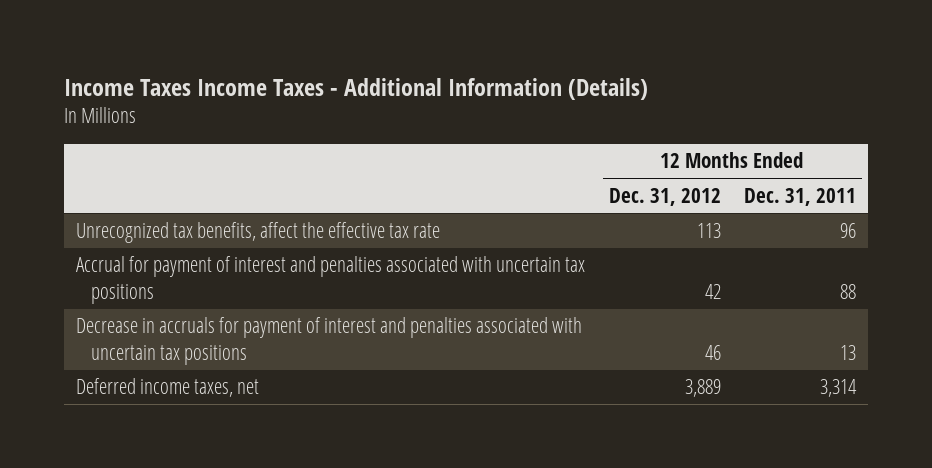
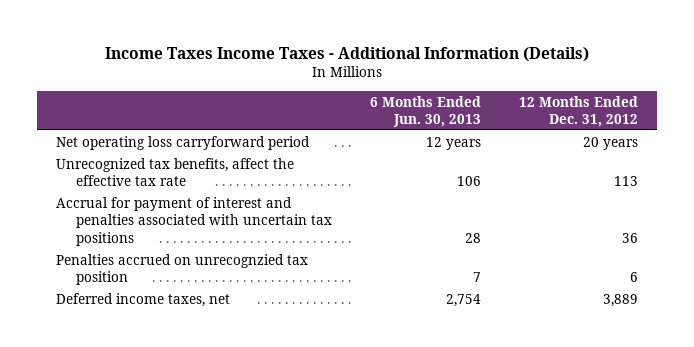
[744,187,857,206] Dec. 31, 2011 -> none
none -> [369,95,481,128] 6 Months Ended Jun. 30, 2013
none -> [56,135,311,150] Net operating loss carryforward period
[75,317,582,365] Decrease in accruals for payment of interest and penalties associated with uncertain tax positions -> none
[704,283,721,299] 42 -> [621,232,638,243] 36
none -> [56,253,309,286] Penalties accrued on unrecognzied tax position

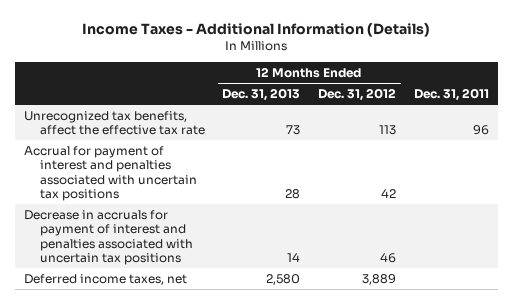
[105,46,590,62] Income Taxes Income Taxes - Additional Information (Details) -> [82,22,431,37] Income Taxes - Additional Information (Details)
[369,95,481,128] 6 Months Ended Jun. 30, 2013 -> none
none -> [222,88,301,102] Dec. 31, 2013
none -> [413,88,489,102] Dec. 31, 2011
[56,135,311,150] Net operating loss carryforward period -> none
[56,253,309,286] Penalties accrued on unrecognzied tax position -> none
[621,232,638,243] 36 -> [381,189,397,199] 42
none -> [23,209,193,266] Decrease in accruals for payment of interest and penalties associated with uncertain tax positions

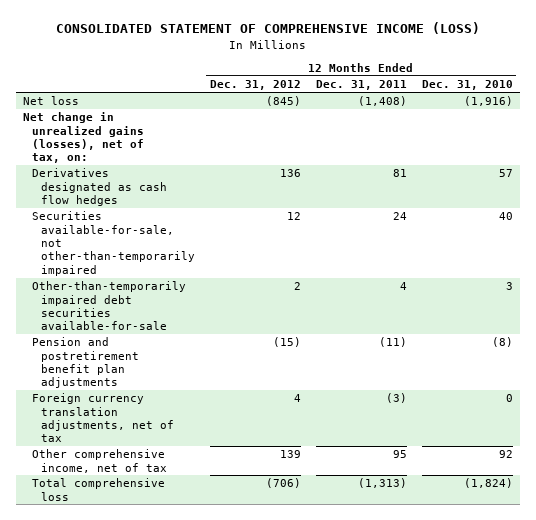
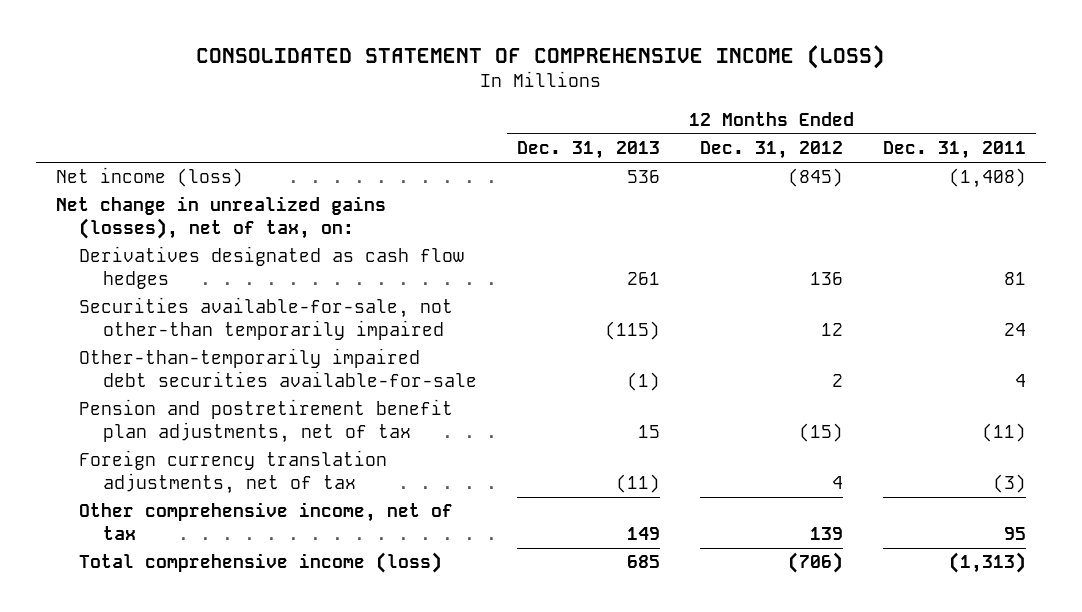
[421,80,513,91] Dec. 31, 2010 -> none
none -> [517,141,661,160] Dec. 31, 2013
[23,96,80,106] Net loss -> [55,167,243,188] Net income (loss)
[32,211,196,276] Securities available-for-sale, not other-than-temporarily impaired -> [79,297,454,340] Securities available-for-sale, not other-than temporarily impaired
[32,337,140,389] Pension and postretirement benefit plan adjustments -> [79,399,454,443] Pension and postretirement benefit plan adjustments, net of tax
[32,478,166,501] Total comprehensive loss -> [79,552,443,574] Total comprehensive income (loss)

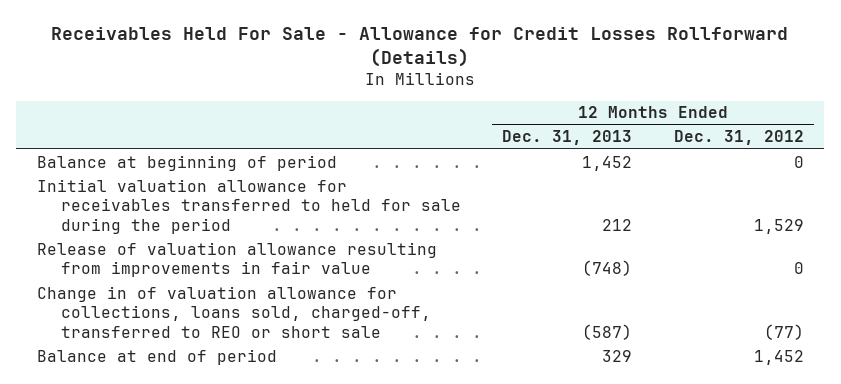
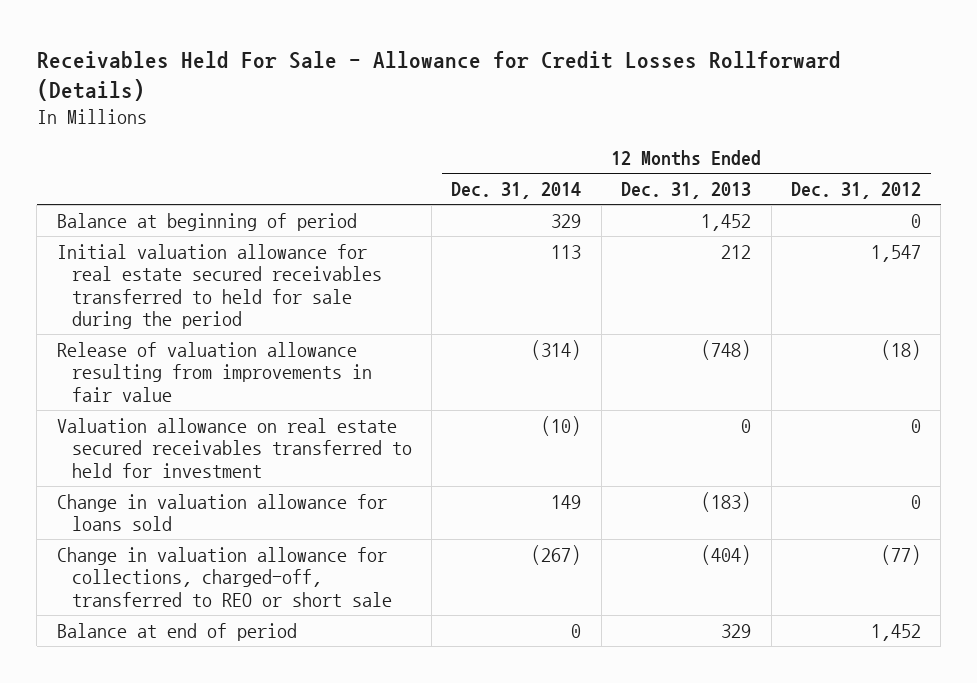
none -> [451,182,582,200] Dec. 31, 2014
[36,178,462,234] Initial valuation allowance for receivables transferred to held for sale during the period -> [56,243,382,330] Initial valuation allowance for real estate secured receivables transferred to held for sale during the period
[753,218,804,234] 1,529 -> [870,244,921,262] 1,547
[793,262,804,275] 0 -> [880,339,921,360] (18)
none -> [56,417,412,478] Valuation allowance on real estate secured receivables transferred to held for investment
none -> [56,493,387,532] Change in valuation allowance for loans sold
[36,285,432,338] Change in of valuation allowance for collections, loans sold, charged-off, transferred to REO or short sale -> [56,546,392,607] Change in valuation allowance for collections, charged-off, transferred to REO or short sale
[582,323,633,340] (587) -> [701,544,752,565] (404)

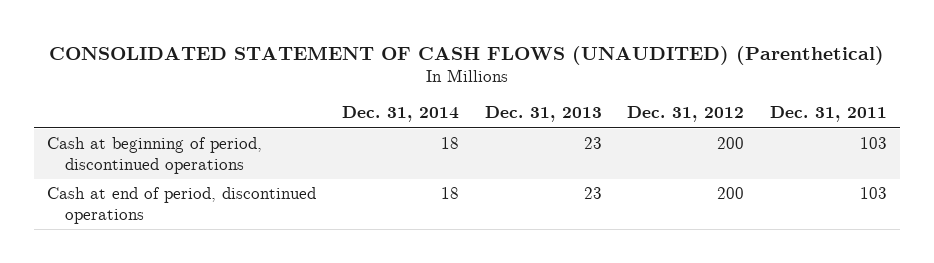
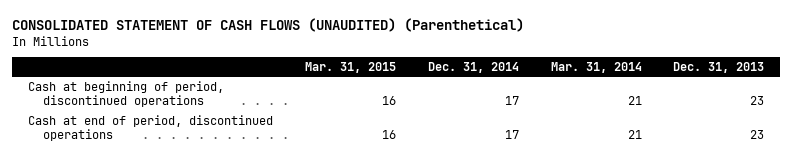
[627,106,745,123] Dec. 31, 2012 -> none
[770,106,888,123] Dec. 31, 2011 -> none
none -> [304,61,396,73] Mar. 31, 2015
none -> [550,61,642,73] Mar. 31, 2014
[440,137,459,150] 18 -> [504,96,519,106] 17
[440,187,459,200] 18 -> [504,130,519,140] 17

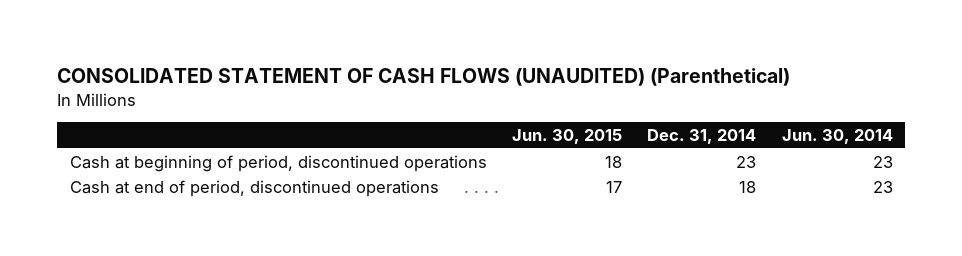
[304,61,396,73] Mar. 31, 2015 -> none
[550,61,642,73] Mar. 31, 2014 -> none
[673,61,765,73] Dec. 31, 2013 -> none
none -> [512,129,623,145] Jun. 30, 2015
none -> [781,129,893,145] Jun. 30, 2014
[504,96,519,106] 17 -> [736,155,757,168] 23
[504,130,519,140] 17 -> [739,180,757,193] 18

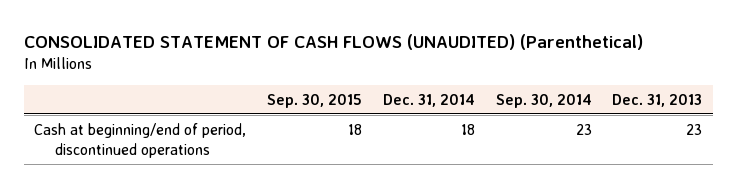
[512,129,623,145] Jun. 30, 2015 -> none
[781,129,893,145] Jun. 30, 2014 -> none
none -> [266,93,362,108] Sep. 30, 2015
none -> [495,93,592,108] Sep. 30, 2014
none -> [612,93,703,107] Dec. 31, 2013
[69,179,439,197] Cash at end of period, discontinued operations -> none
[69,154,487,172] Cash at beginning of period, discontinued operations -> [34,122,247,158] Cash at beginning/end of period, discontinued operations
[736,155,757,168] 23 -> [460,123,475,135] 18

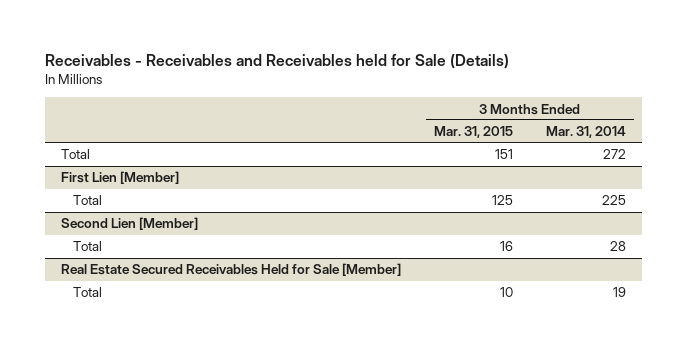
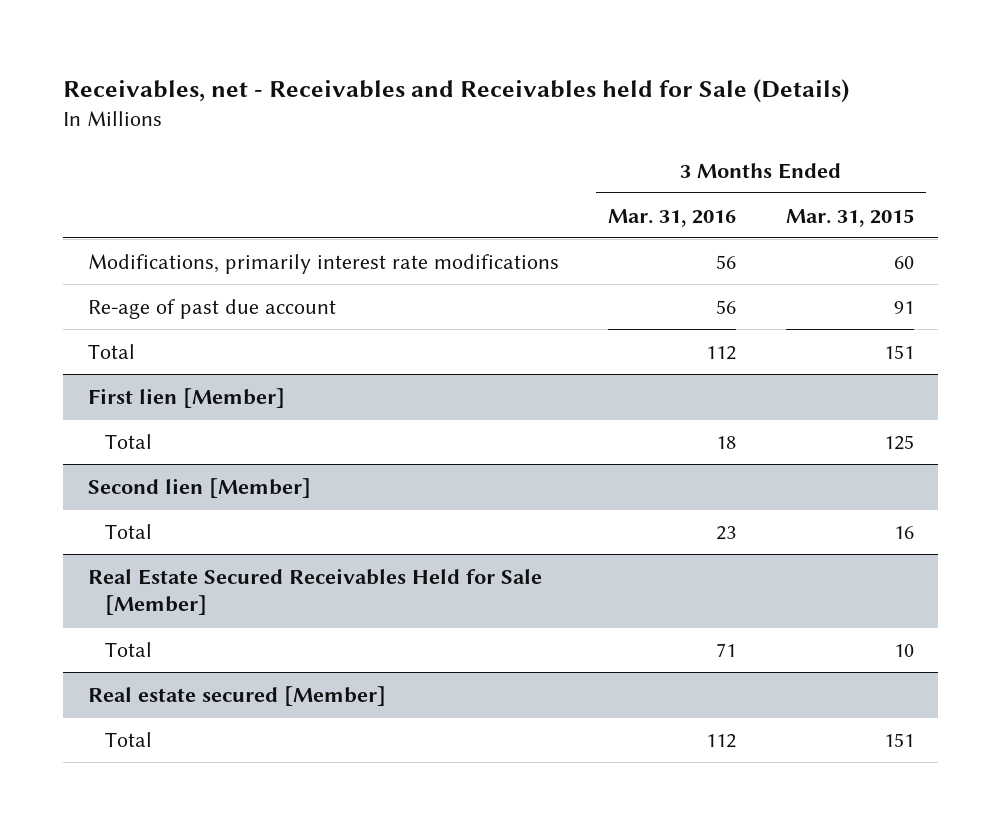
[44,53,509,69] Receivables - Receivables and Receivables held for Sale (Details) -> [62,78,849,103] Receivables, net - Receivables and Receivables held for Sale (Details)
[545,126,626,139] Mar. 31, 2014 -> none
none -> [608,208,737,227] Mar. 31, 2016
none -> [87,253,559,274] Modifications, primarily interest rate modifications
none -> [87,298,336,319] Re-age of past due account
[61,171,180,185] First Lien [Member] -> [87,387,285,408] First lien [Member]
[61,217,199,231] Second Lien [Member] -> [87,477,311,498] Second lien [Member]
none -> [87,685,386,706] Real estate secured [Member]
none -> [105,731,153,747] Total

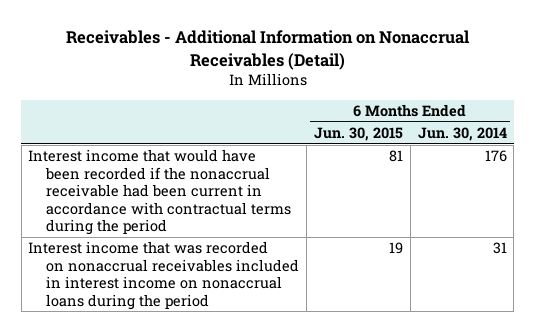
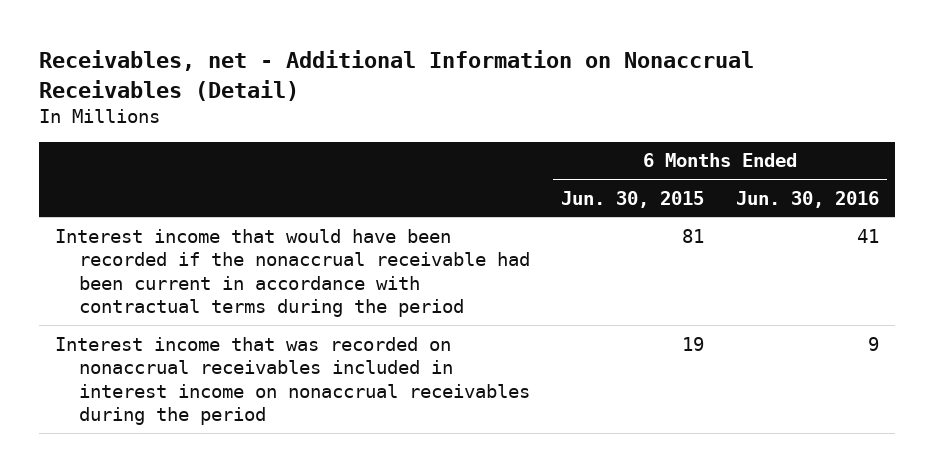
[65,30,469,70] Receivables - Additional Information on Nonaccrual Receivables (Detail) -> [39,50,755,101] Receivables, net - Additional Information on Nonaccrual Receivables (Detail)
[417,126,507,141] Jun. 30, 2014 -> none
none -> [736,190,880,208] Jun. 30, 2016
[28,241,300,310] Interest income that was recorded on nonaccrual receivables included in interest income on nonaccrual loans during the period -> [55,336,530,426] Interest income that was recorded on nonaccrual receivables included in interest income on nonaccrual receivables during the period

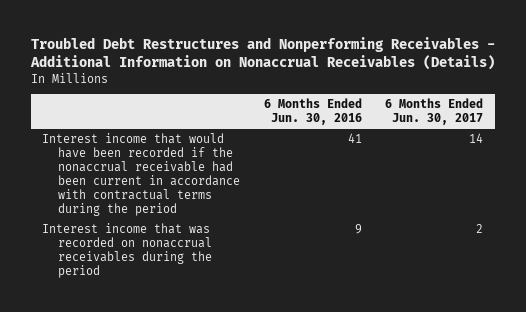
[39,50,755,101] Receivables, net - Additional Information on Nonaccrual Receivables (Detail) -> [29,36,495,70] Troubled Debt Restructures and Nonperforming Receivables - Additional Information on Nonaccrual Receivables (Details)
[561,190,705,208] Jun. 30, 2015 -> none
none -> [385,98,484,126] 6 Months Ended Jun. 30, 2017
[55,336,530,426] Interest income that was recorded on nonaccrual receivables included in interest income on nonaccrual receivables during the period -> [42,223,213,279] Interest income that was recorded on nonaccrual receivables during the period

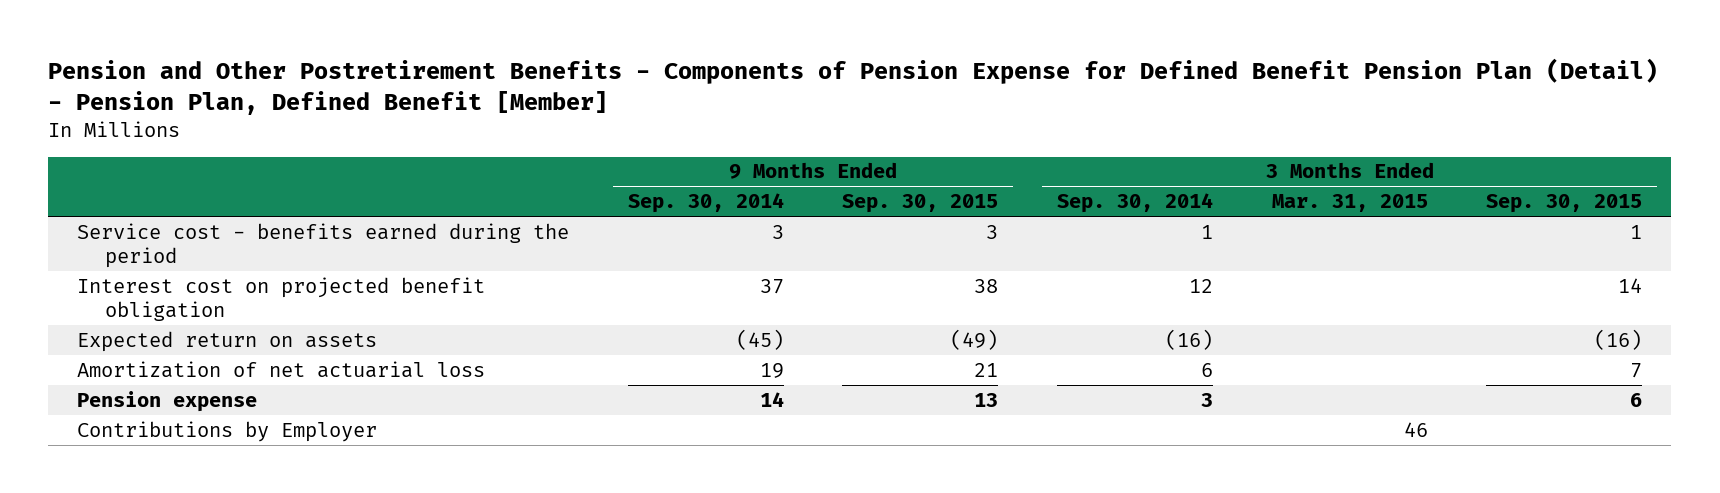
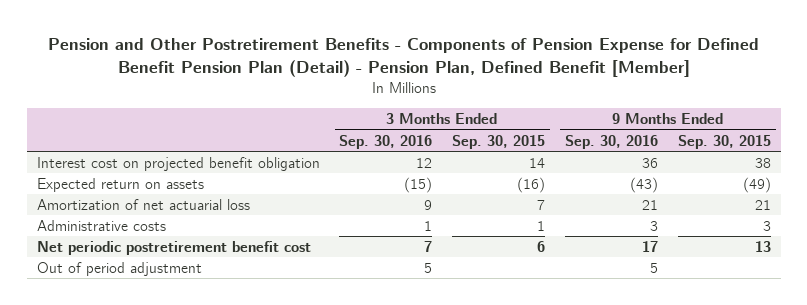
[627,193,784,214] Sep. 30, 2014 -> none
[1057,193,1214,214] Sep. 30, 2014 -> none
[1271,194,1428,213] Mar. 31, 2015 -> none
none -> [339,134,433,149] Sep. 30, 2016
none -> [564,134,658,149] Sep. 30, 2016
[77,222,570,268] Service cost - benefits earned during the period -> none
[77,420,378,442] Contributions by Employer -> none
none -> [36,219,166,231] Administrative costs
[77,390,258,412] Pension expense -> [36,240,311,255] Net periodic postretirement benefit cost
none -> [36,261,202,276] Out of period adjustment

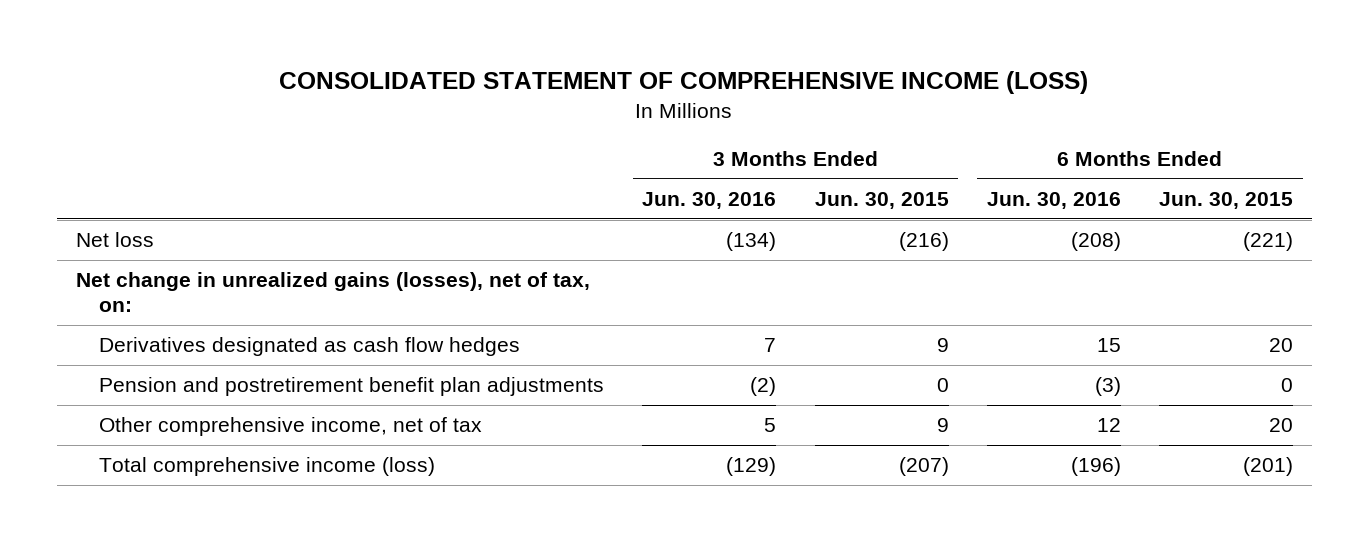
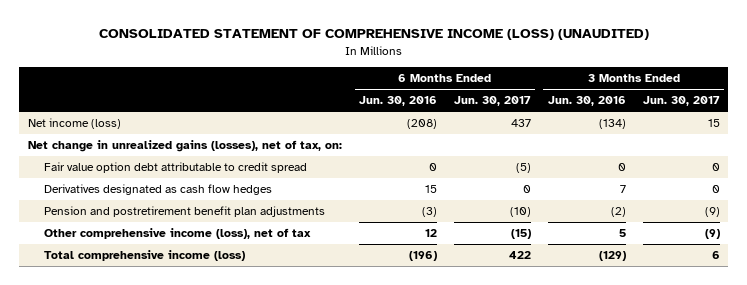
[279,71,1089,95] CONSOLIDATED STATEMENT OF COMPREHENSIVE INCOME (LOSS) -> [98,29,649,41] CONSOLIDATED STATEMENT OF COMPREHENSIVE INCOME (LOSS) (UNAUDITED)
[814,192,949,210] Jun. 30, 2015 -> none
[1159,192,1294,210] Jun. 30, 2015 -> none
none -> [453,96,531,107] Jun. 30, 2017
none -> [642,96,720,107] Jun. 30, 2017
[75,232,154,248] Net loss -> [27,118,121,130] Net income (loss)
none -> [44,162,308,174] Fair value option debt attributable to credit spread
[99,417,483,437] Other comprehensive income, net of tax -> [44,228,312,240] Other comprehensive income (loss), net of tax

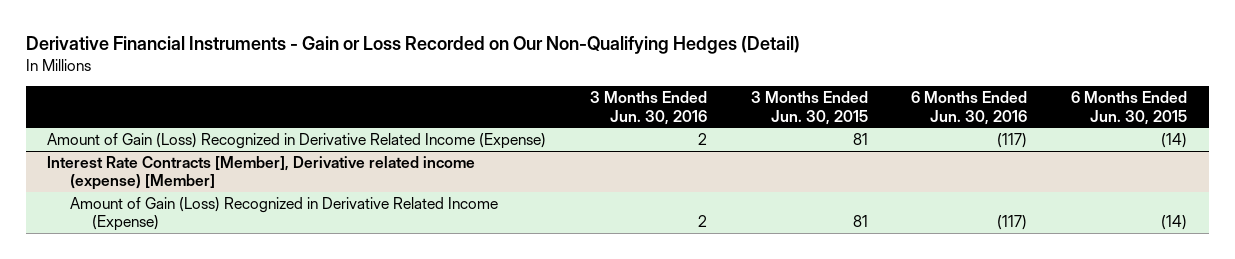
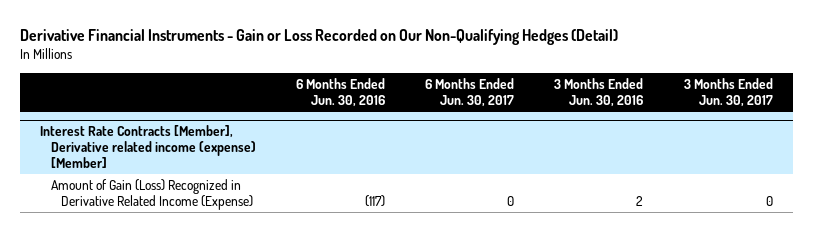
[750,91,868,125] 3 Months Ended Jun. 30, 2015 -> none
[1071,91,1188,125] 6 Months Ended Jun. 30, 2015 -> none
none -> [425,77,515,107] 6 Months Ended Jun. 30, 2017
none -> [683,77,773,107] 3 Months Ended Jun. 30, 2017
[47,133,547,150] Amount of Gain (Loss) Recognized in Derivative Related Income (Expense) -> none

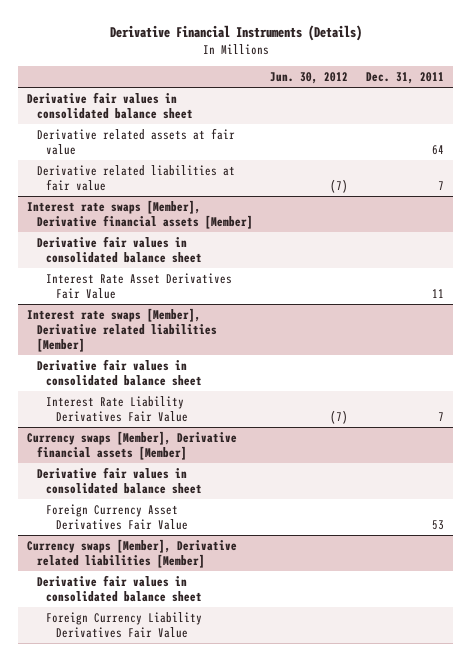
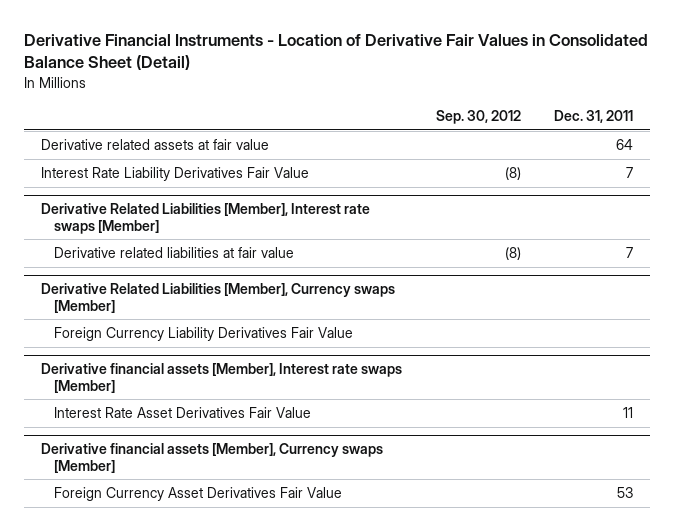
[109,25,362,42] Derivative Financial Instruments (Details) -> [24,34,649,71] Derivative Financial Instruments - Location of Derivative Fair Values in Consolidated Balance Sheet (Detail)
[270,72,349,85] Jun. 30, 2012 -> none
none -> [435,109,521,124] Sep. 30, 2012
[26,91,193,119] Derivative fair values in consolidated balance sheet -> none
none -> [41,167,310,182] Interest Rate Liability Derivatives Fair Value
none -> [41,203,371,234] Derivative Related Liabilities [Member], Interest rate swaps [Member]
[36,235,203,263] Derivative fair values in consolidated balance sheet -> none
none -> [41,283,396,313] Derivative Related Liabilities [Member], Currency swaps [Member]
none -> [53,327,353,342] Foreign Currency Liability Derivatives Fair Value
[26,199,253,229] Interest rate swaps [Member], Derivative financial assets [Member] -> [41,363,403,393] Derivative financial assets [Member], Interest rate swaps [Member]
[26,307,217,352] Interest rate swaps [Member], Derivative related liabilities [Member] -> none
[36,358,203,386] Derivative fair values in consolidated balance sheet -> none
[46,395,189,422] Interest Rate Liability Derivatives Fair Value -> none
[36,466,203,494] Derivative fair values in consolidated balance sheet -> none
[26,430,237,460] Currency swaps [Member], Derivative financial assets [Member] -> [41,443,384,473] Derivative financial assets [Member], Currency swaps [Member]
[26,538,237,568] Currency swaps [Member], Derivative related liabilities [Member] -> none
[36,574,203,602] Derivative fair values in consolidated balance sheet -> none
[46,611,203,638] Foreign Currency Liability Derivatives Fair Value -> none

